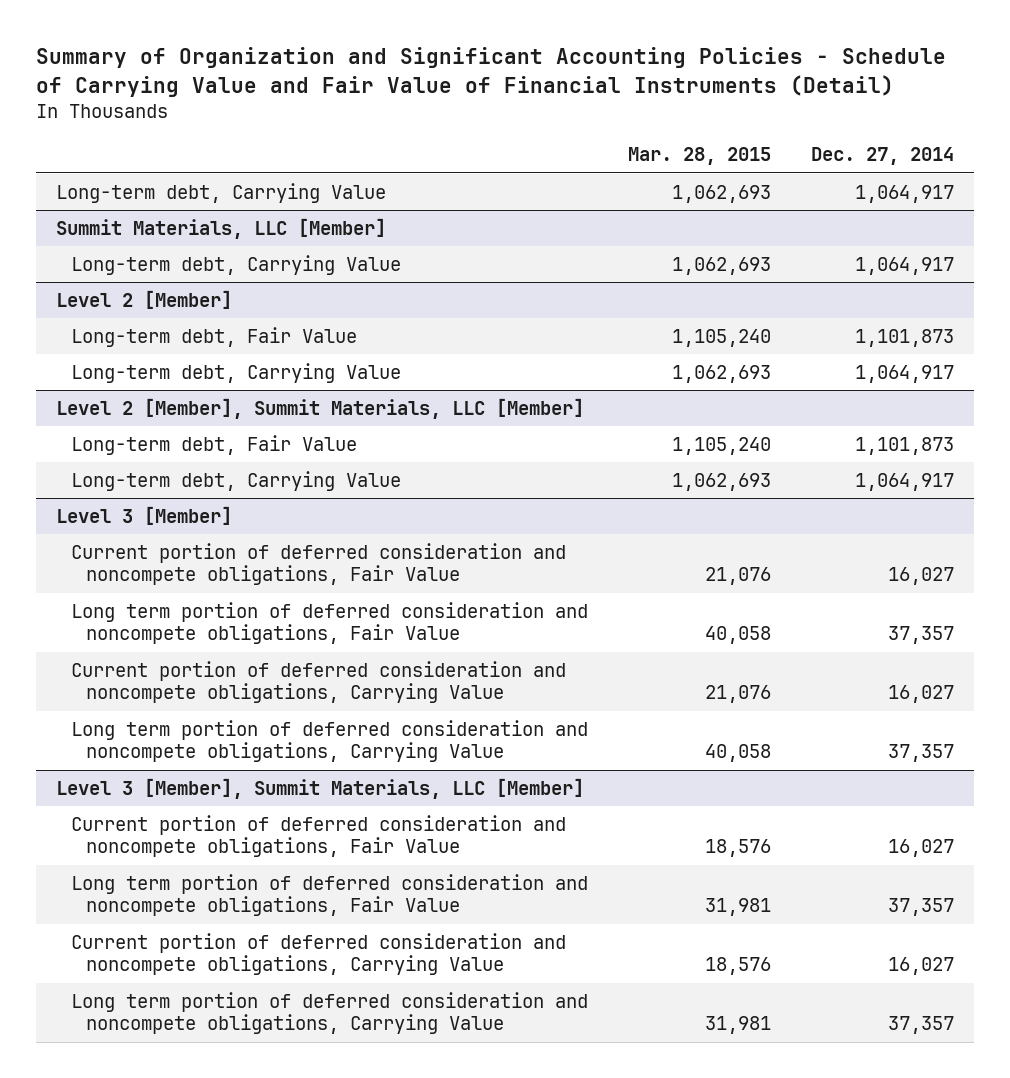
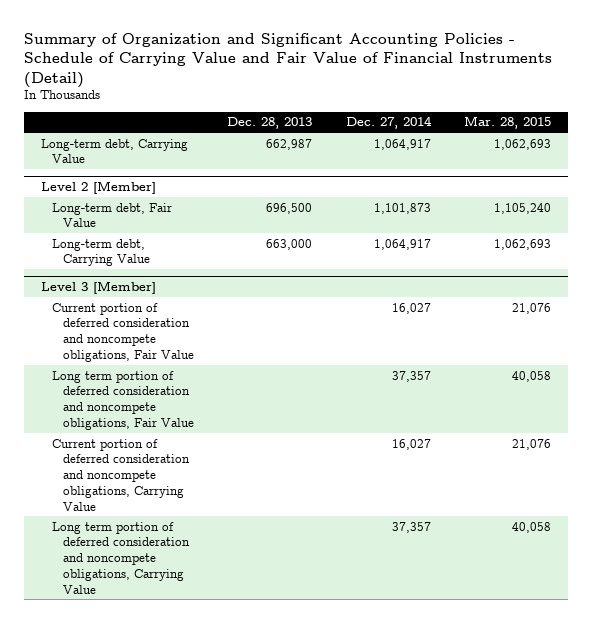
none -> [227,117,313,130] Dec. 28, 2013
[55,217,386,239] Summit Materials, LLC [Member] -> none
[70,254,401,275] Long-term debt, Carrying Value -> none
[55,397,584,419] Level 2 [Member], Summit Materials, LLC [Member] -> none
[70,434,357,455] Long-term debt, Fair Value -> none
[70,470,401,491] Long-term debt, Carrying Value -> none
[55,777,584,799] Level 3 [Member], Summit Materials, LLC [Member] -> none
[70,814,566,858] Current portion of deferred consideration and noncompete obligations, Fair Value -> none
[70,873,588,917] Long term portion of deferred consideration and noncompete obligations, Fair Value -> none
[70,932,566,976] Current portion of deferred consideration and noncompete obligations, Carrying Value -> none
[70,991,588,1035] Long term portion of deferred consideration and noncompete obligations, Carrying Value -> none

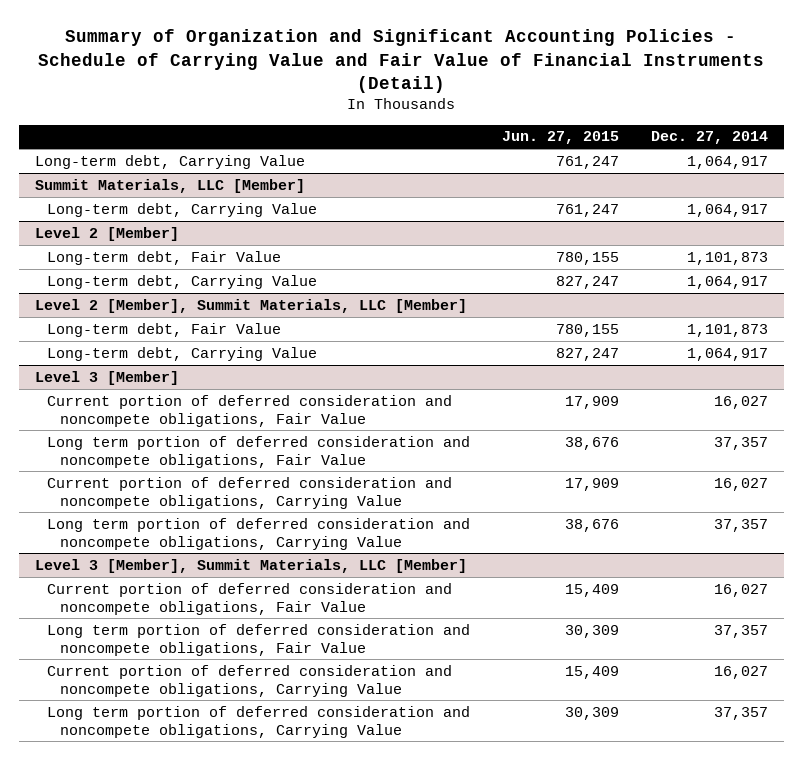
[227,117,313,130] Dec. 28, 2013 -> none
[464,116,552,130] Mar. 28, 2015 -> none
none -> [501,131,619,145] Jun. 27, 2015
none -> [34,178,305,193] Summit Materials, LLC [Member]
none -> [47,202,318,217] Long-term debt, Carrying Value
none -> [34,298,467,313] Level 2 [Member], Summit Materials, LLC [Member]
none -> [47,322,282,337] Long-term debt, Fair Value
none -> [47,346,318,361] Long-term debt, Carrying Value
none -> [34,558,467,573] Level 3 [Member], Summit Materials, LLC [Member]
none -> [47,582,453,615] Current portion of deferred consideration and noncompete obligations, Fair Value
none -> [47,623,471,656] Long term portion of deferred consideration and noncompete obligations, Fair Value
none -> [47,664,453,697] Current portion of deferred consideration and noncompete obligations, Carrying Value
none -> [47,705,471,738] Long term portion of deferred consideration and noncompete obligations, Carrying Value

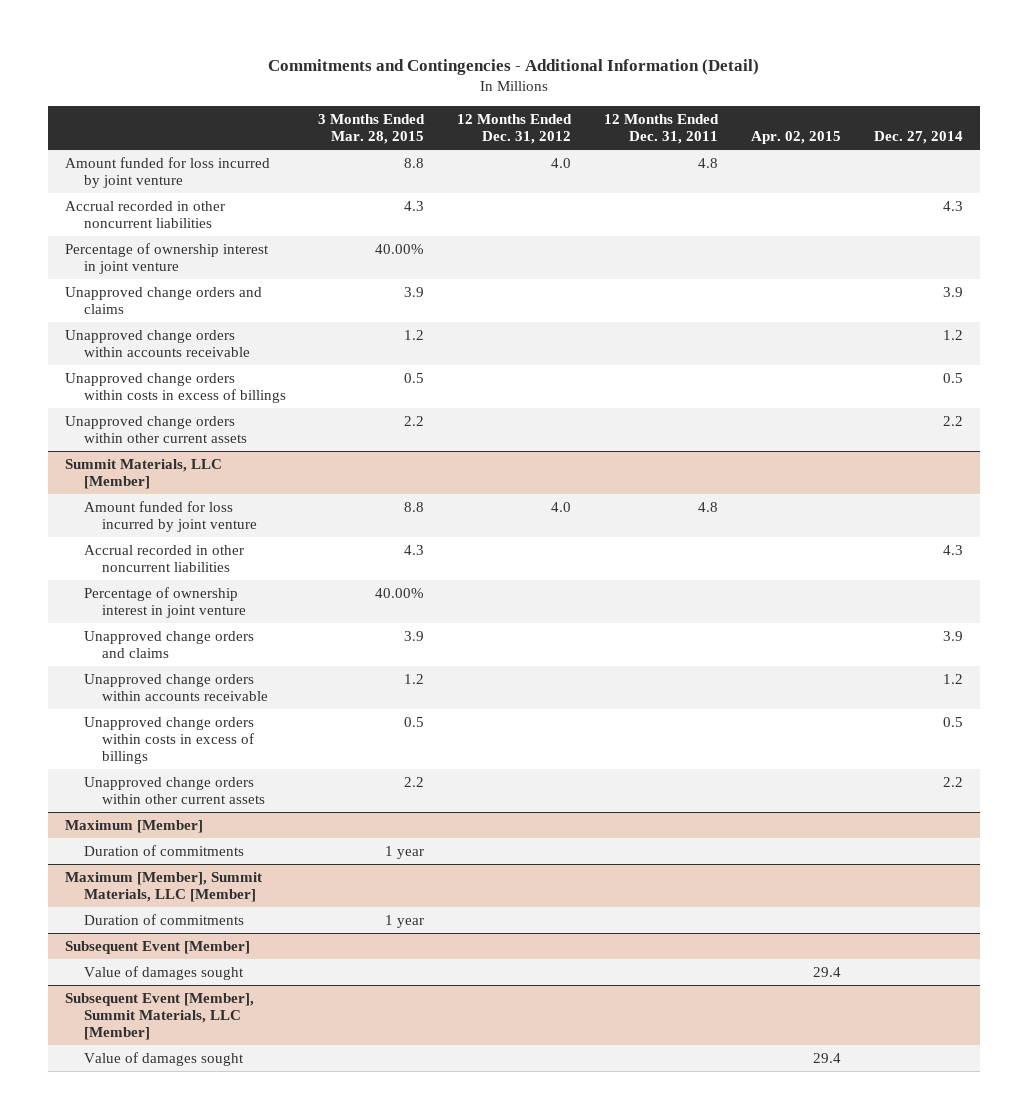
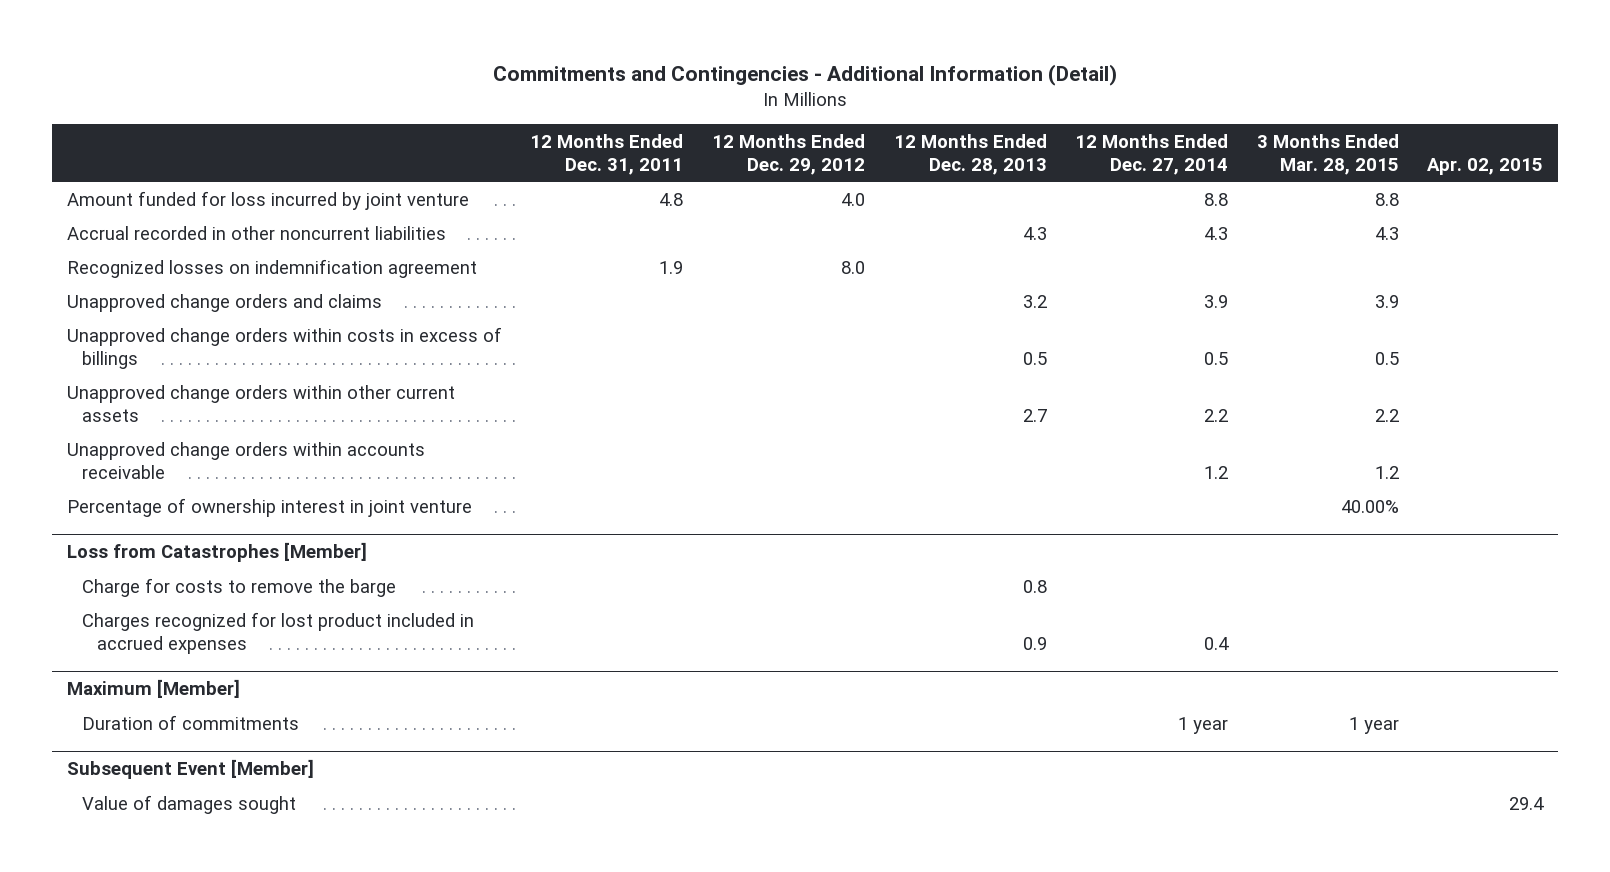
[457,113,573,145] 12 Months Ended Dec. 31, 2012 -> none
[874,131,964,145] Dec. 27, 2014 -> none
none -> [711,133,865,175] 12 Months Ended Dec. 29, 2012
none -> [893,133,1047,175] 12 Months Ended Dec. 28, 2013
none -> [1075,133,1229,175] 12 Months Ended Dec. 27, 2014
none -> [66,258,477,278] Recognized losses on indemnification agreement
[64,329,250,357] Unapproved change orders within accounts receivable -> none
[64,458,222,489] Summit Materials, LLC [Member] -> none
[83,500,258,532] Amount funded for loss incurred by joint venture -> none
[83,544,244,572] Accrual recorded in other noncurrent liabilities -> none
[83,586,247,618] Percentage of ownership interest in joint venture -> none
[83,630,254,658] Unapproved change orders and claims -> none
[83,716,255,765] Unapproved change orders within costs in excess of billings -> none
[83,776,266,804] Unapproved change orders within other current assets -> none
[64,242,269,274] Percentage of ownership interest in joint venture -> [66,497,472,517] Percentage of ownership interest in joint venture
none -> [66,542,367,563] Loss from Catastrophes [Member]
none -> [81,577,396,597] Charge for costs to remove the barge
none -> [81,611,474,654] Charges recognized for lost product included in accrued expenses
[64,871,262,902] Maximum [Member], Summit Materials, LLC [Member] -> none
[83,913,244,925] Duration of commitments -> none
[64,992,254,1041] Subsequent Event [Member], Summit Materials, LLC [Member] -> none
[83,1051,244,1066] Value of damages sought -> none

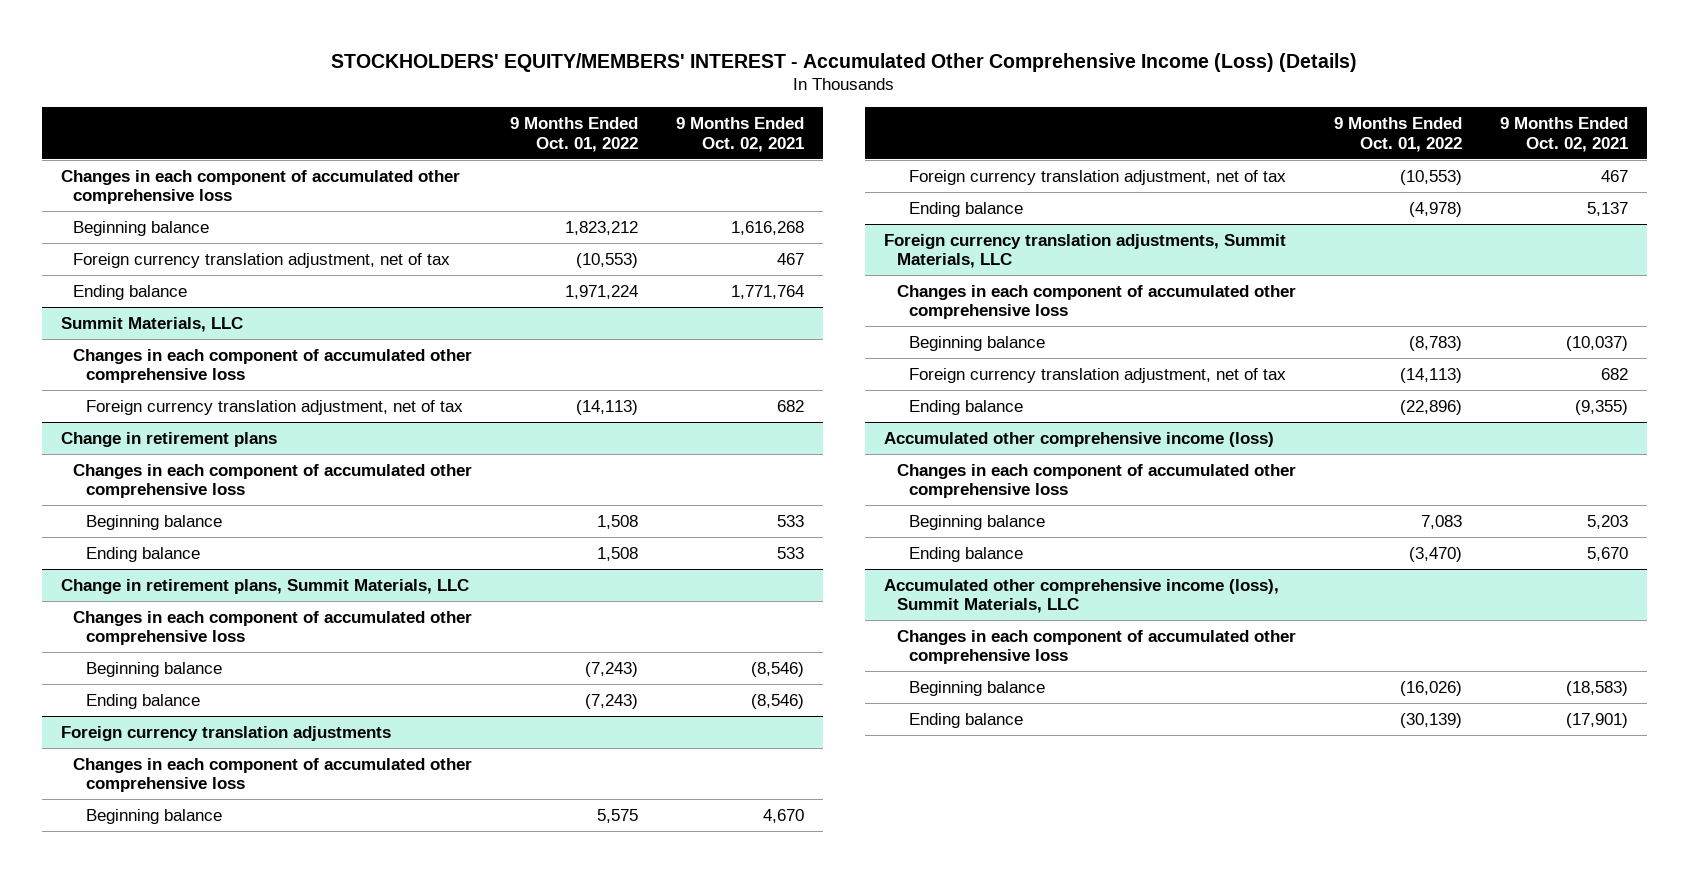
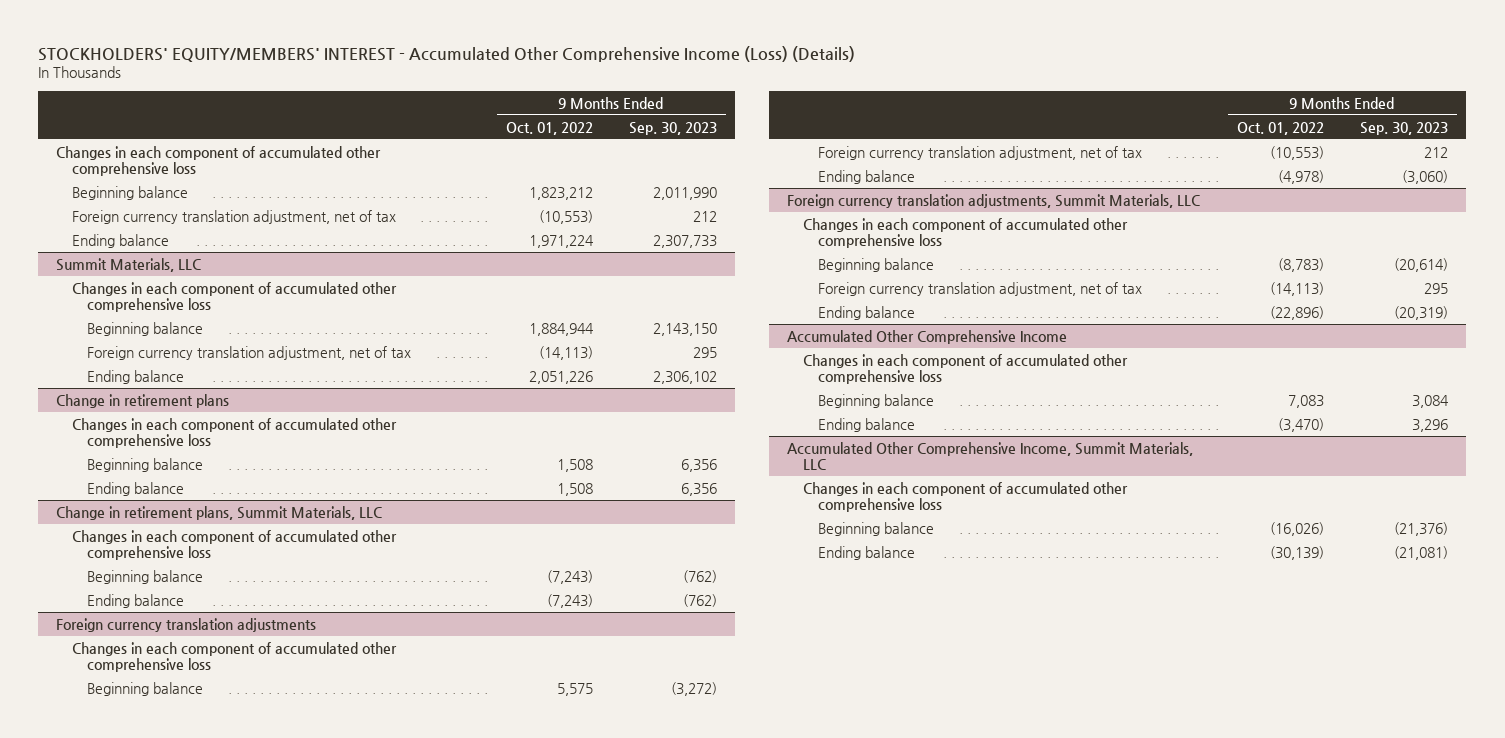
[676,116,805,152] 9 Months Ended Oct. 02, 2021 -> none
none -> [629,121,718,135] Sep. 30, 2023
none -> [87,321,204,336] Beginning balance
none -> [87,369,185,384] Ending balance
[884,431,1275,447] Accumulated other comprehensive income (loss) -> [787,329,1068,344] Accumulated Other Comprehensive Income
[884,578,1280,614] Accumulated other comprehensive income (loss), Summit Materials, LLC -> [787,441,1194,470] Accumulated Other Comprehensive Income, Summit Materials, LLC

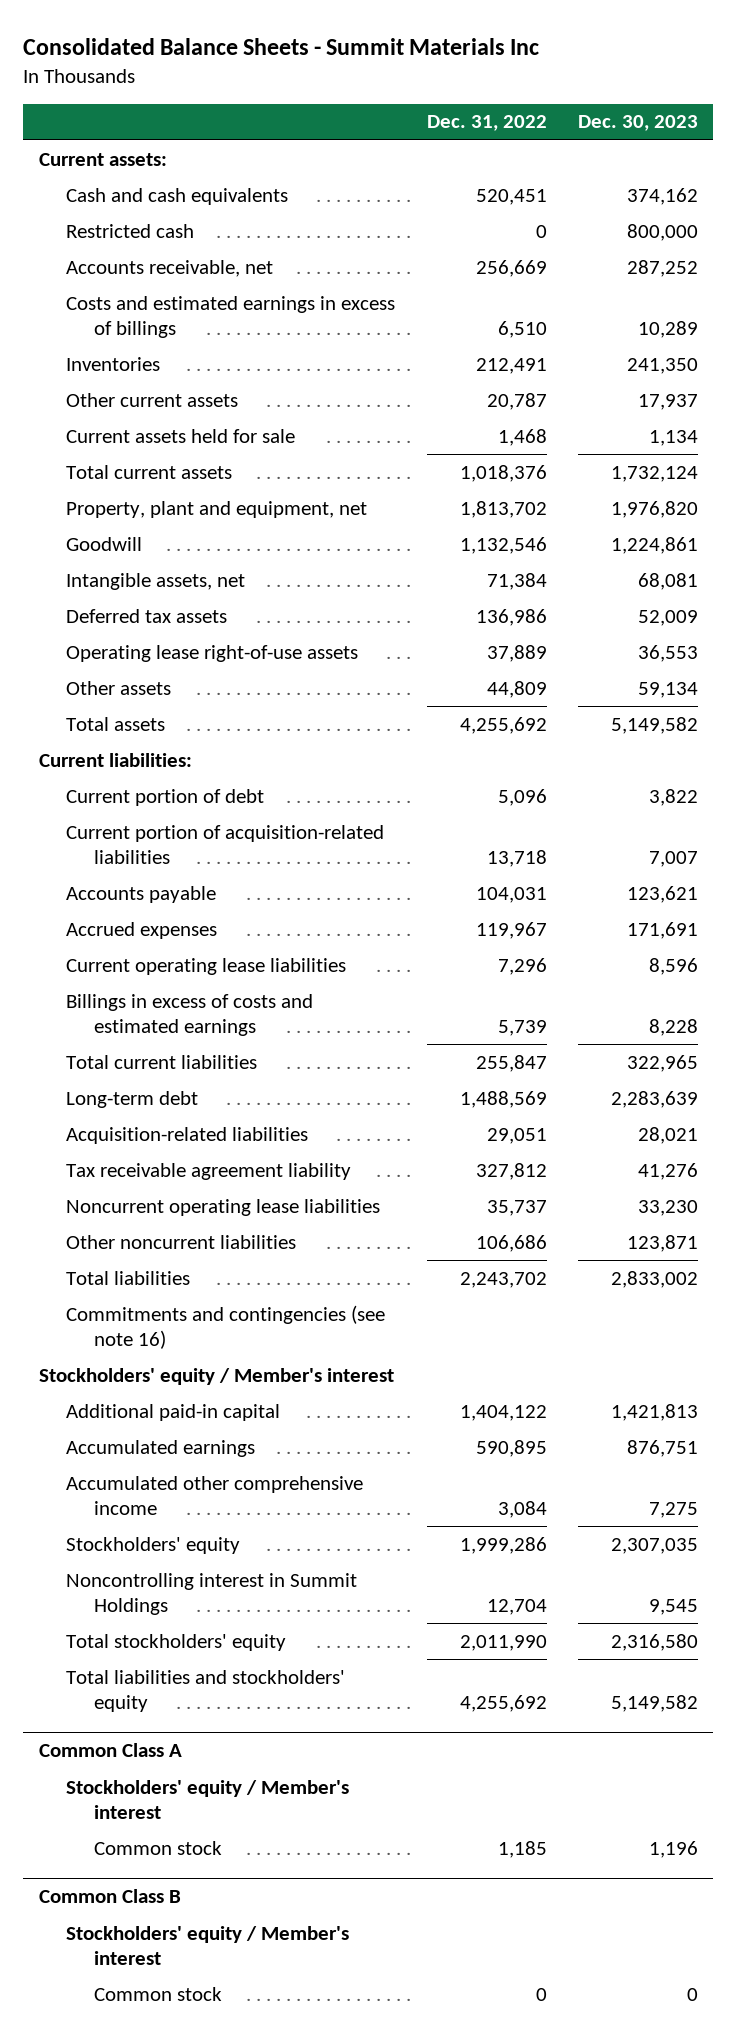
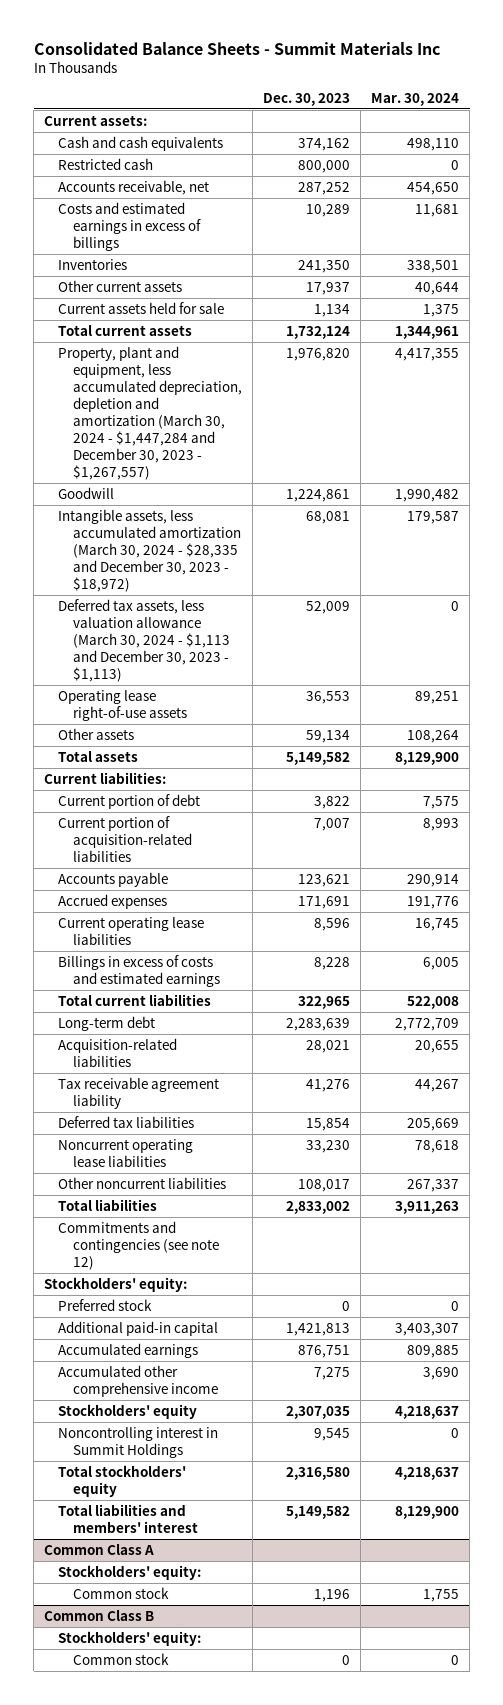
[426,115,547,132] Dec. 31, 2022 -> none
none -> [371,92,460,106] Mar. 30, 2024
[66,500,368,518] Property, plant and equipment, net -> [58,345,242,481] Property, plant and equipment, less accumulated depreciation, depletion and amortization (March 30, 2024 - $1,447,284 and December 30, 2023 - $1,267,557)
[66,572,246,590] Intangible assets, net -> [58,508,241,592] Intangible assets, less accumulated amortization (March 30, 2024 - $28,335 and December 30, 2023 - $18,972)
[66,608,228,623] Deferred tax assets -> [58,598,230,682] Deferred tax assets, less valuation allowance (March 30, 2024 - $1,113 and December 30, 2023 - $1,113)
none -> [58,1115,195,1128] Deferred tax liabilities
[626,1234,698,1252] 123,871 -> [297,1178,350,1192] 108,017
[66,1304,386,1350] Commitments and contingencies (see note 16) -> [58,1220,219,1270] Commitments and contingencies (see note 12)
[38,1367,394,1385] Stockholders' equity / Member's interest -> [44,1276,188,1292] Stockholders' equity:
none -> [58,1298,153,1311] Preferred stock
[66,1669,346,1713] Total liabilities and stockholders' equity -> [58,1503,198,1533] Total liabilities and members' interest
[66,1779,350,1820] Stockholders' equity / Member's interest -> [58,1564,202,1580] Stockholders' equity:
[66,1925,350,1966] Stockholders' equity / Member's interest -> [58,1630,202,1646] Stockholders' equity:

